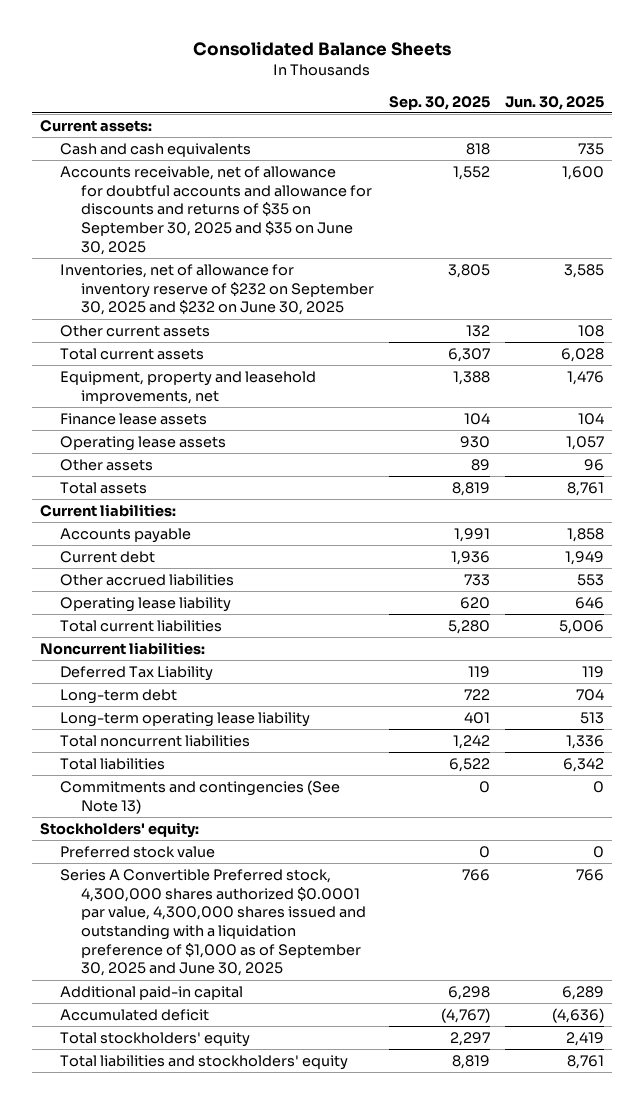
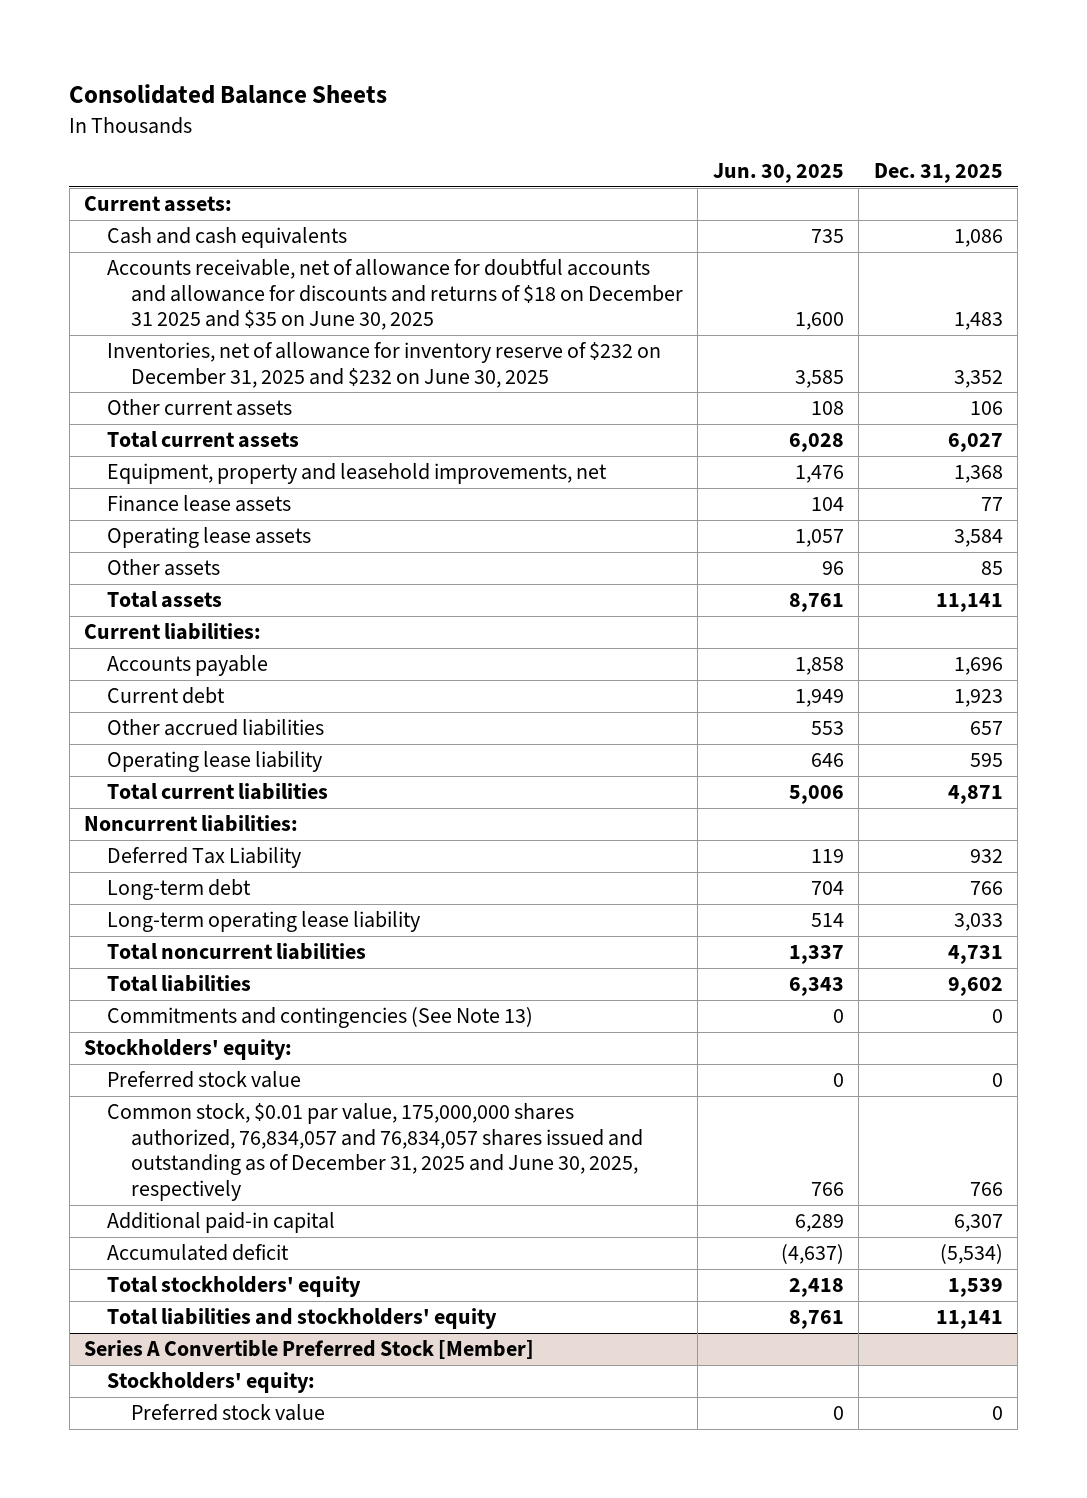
[388,95,490,110] Sep. 30, 2025 -> none
none -> [873,162,1003,183] Dec. 31, 2025
[60,165,372,255] Accounts receivable, net of allowance for doubtful accounts and allowance for discounts and returns of $35 on September 30, 2025 and $35 on June 30, 2025 -> [107,259,683,331] Accounts receivable, net of allowance for doubtful accounts and allowance for discounts and returns of $18 on December 31 2025 and $35 on June 30, 2025
[60,263,374,316] Inventories, net of allowance for inventory reserve of $232 on September 30, 2025 and $232 on June 30, 2025 -> [107,342,662,388] Inventories, net of allowance for inventory reserve of $232 on December 31, 2025 and $232 on June 30, 2025
[580,711,605,724] 513 -> [810,913,844,928] 514
[566,734,605,749] 1,336 -> [788,945,844,965] 1,337
[563,757,605,772] 6,342 -> [788,977,844,997] 6,343
[60,868,366,977] Series A Convertible Preferred stock, 4,300,000 shares authorized $0.0001 par value, 4,300,000 shares issued and outstanding with a liquidation preference of $1,000 as of September 30, 2025 and June 30, 2025 -> [107,1103,643,1201] Common stock, $0.01 par value, 175,000,000 shares authorized, 76,834,057 and 76,834,057 shares issued and outstanding as of December 31, 2025 and June 30, 2025, respectively
[552,1007,605,1023] (4,636) -> [780,1244,844,1265] (4,637)
[566,1031,605,1046] 2,419 -> [788,1278,844,1298] 2,418
none -> [84,1340,535,1360] Series A Convertible Preferred Stock [Member]
none -> [107,1372,316,1394] Stockholders' equity:
none -> [130,1404,325,1422] Preferred stock value

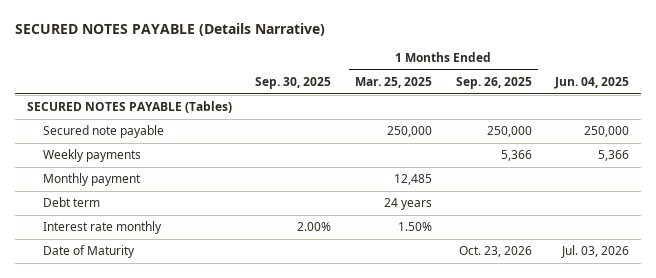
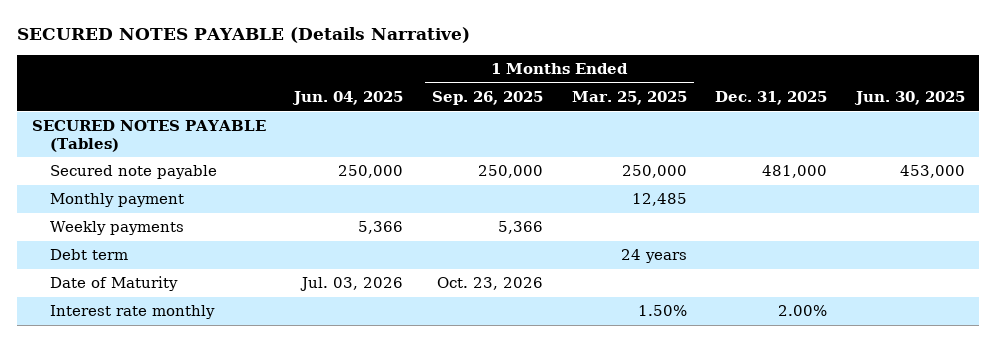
[255,77,332,90] Sep. 30, 2025 -> none
none -> [715,91,828,106] Dec. 31, 2025
none -> [854,91,966,106] Jun. 30, 2025
[42,149,141,163] Weekly payments -> [49,221,184,236] Weekly payments
[42,221,162,235] Interest rate monthly -> [49,305,215,320] Interest rate monthly

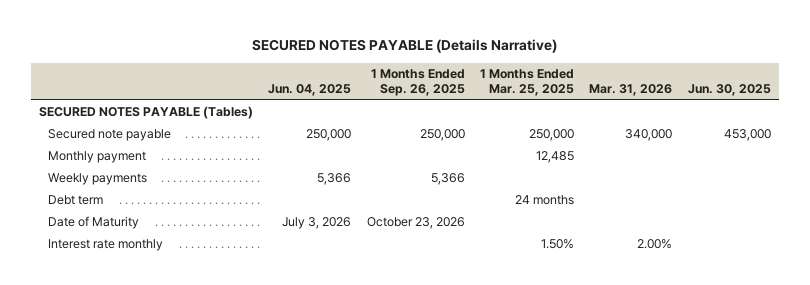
[715,91,828,106] Dec. 31, 2025 -> none
none -> [589,83,673,96] Mar. 31, 2026
[620,249,687,264] 24 years -> [515,194,575,205] 24 months
[300,277,404,292] Jul. 03, 2026 -> [282,216,352,229] July 3, 2026
[436,277,543,291] Oct. 23, 2026 -> [366,216,465,229] October 23, 2026

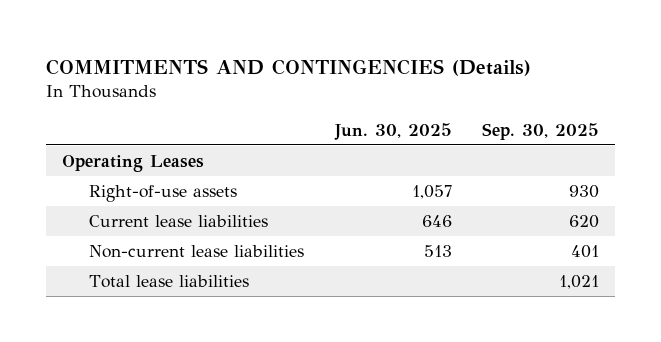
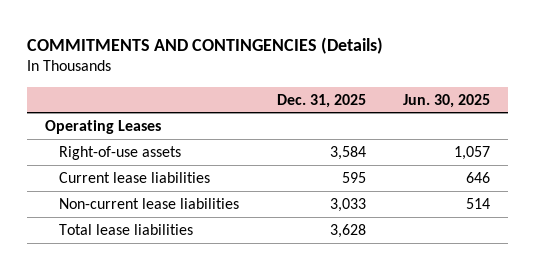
[482,122,600,140] Sep. 30, 2025 -> none
none -> [276,93,366,108] Dec. 31, 2025
[423,244,452,257] 513 -> [465,197,490,209] 514

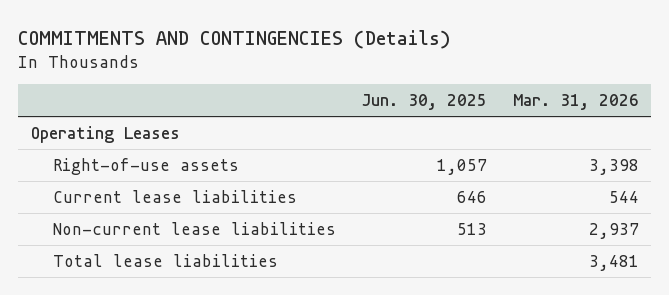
[276,93,366,108] Dec. 31, 2025 -> none
none -> [512,94,639,111] Mar. 31, 2026
[465,197,490,209] 514 -> [457,222,488,235] 513

